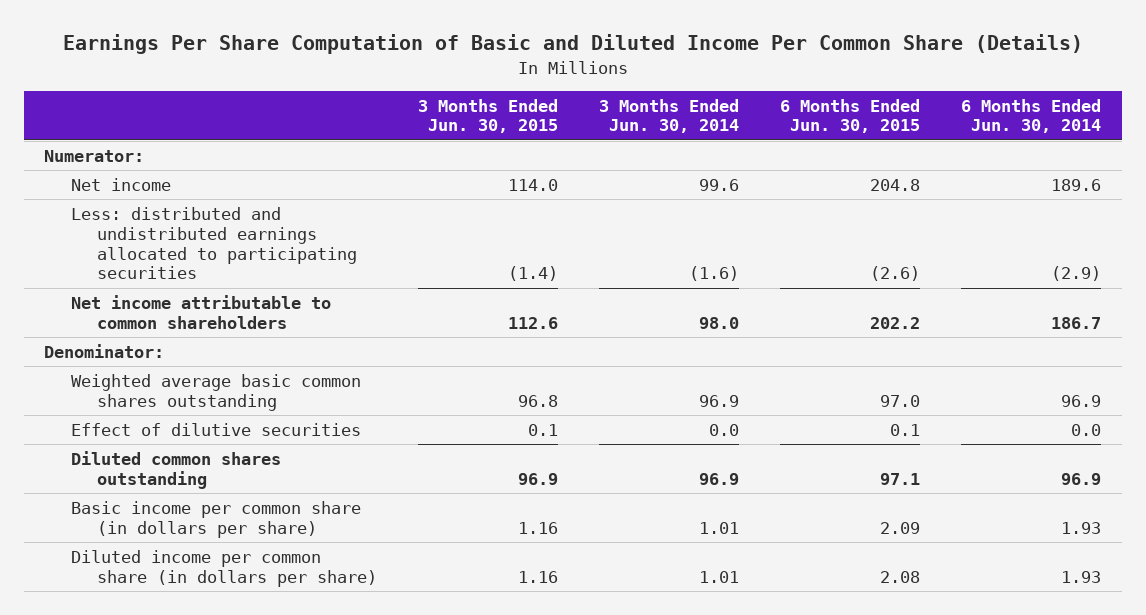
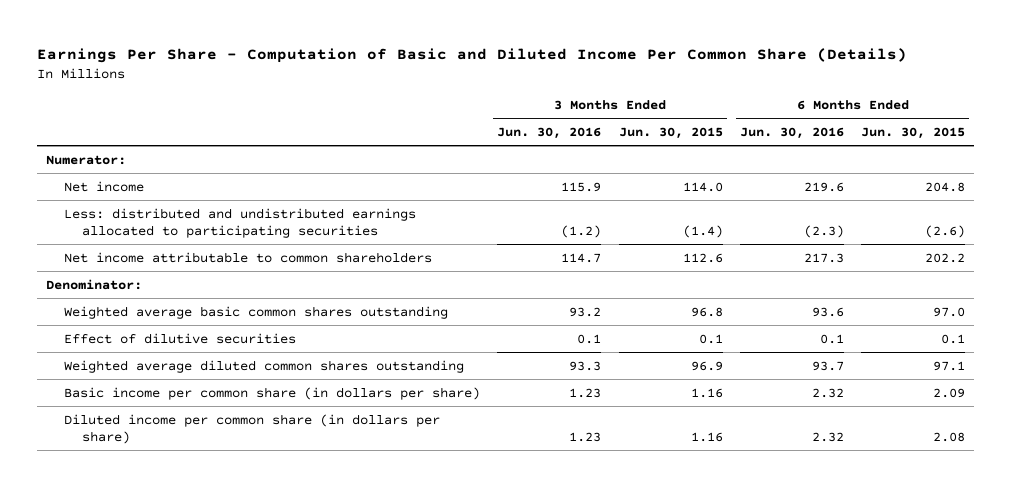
[62,34,1083,55] Earnings Per Share Computation of Basic and Diluted Income Per Common Share (Details) -> [37,47,908,63] Earnings Per Share - Computation of Basic and Diluted Income Per Common Share (Details)
[599,98,740,134] 3 Months Ended Jun. 30, 2014 -> none
[961,98,1102,134] 6 Months Ended Jun. 30, 2014 -> none
none -> [497,126,602,139] Jun. 30, 2016
none -> [739,126,844,139] Jun. 30, 2016
[70,450,281,489] Diluted common shares outstanding -> [64,359,465,373] Weighted average diluted common shares outstanding

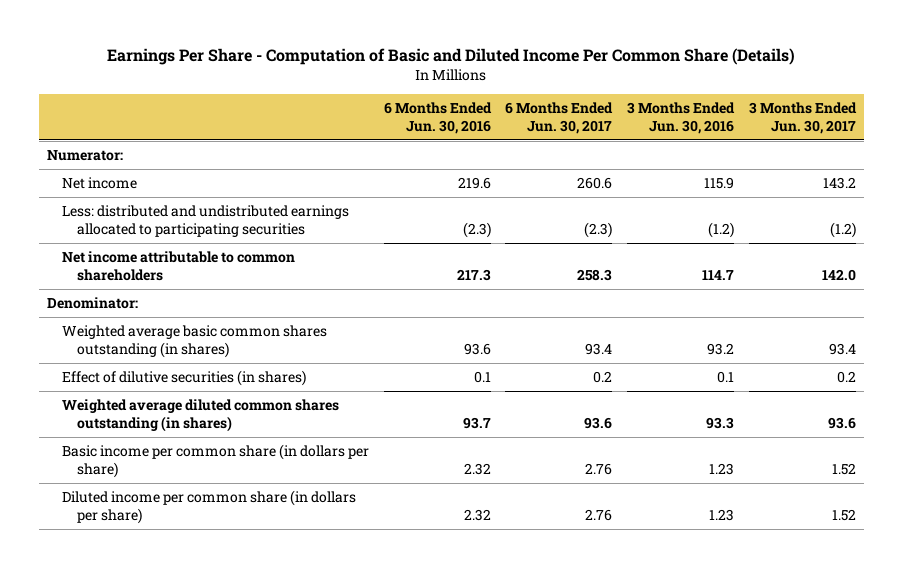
[618,126,723,139] Jun. 30, 2015 -> none
[861,126,966,139] Jun. 30, 2015 -> none
none -> [505,101,614,134] 6 Months Ended Jun. 30, 2017
none -> [749,101,858,134] 3 Months Ended Jun. 30, 2017
[64,305,449,319] Weighted average basic common shares outstanding -> [61,324,327,358] Weighted average basic common shares outstanding (in shares)
[64,332,297,344] Effect of dilutive securities -> [61,369,306,386] Effect of dilutive securities (in shares)
[64,359,465,373] Weighted average diluted common shares outstanding -> [61,398,339,432] Weighted average diluted common shares outstanding (in shares)

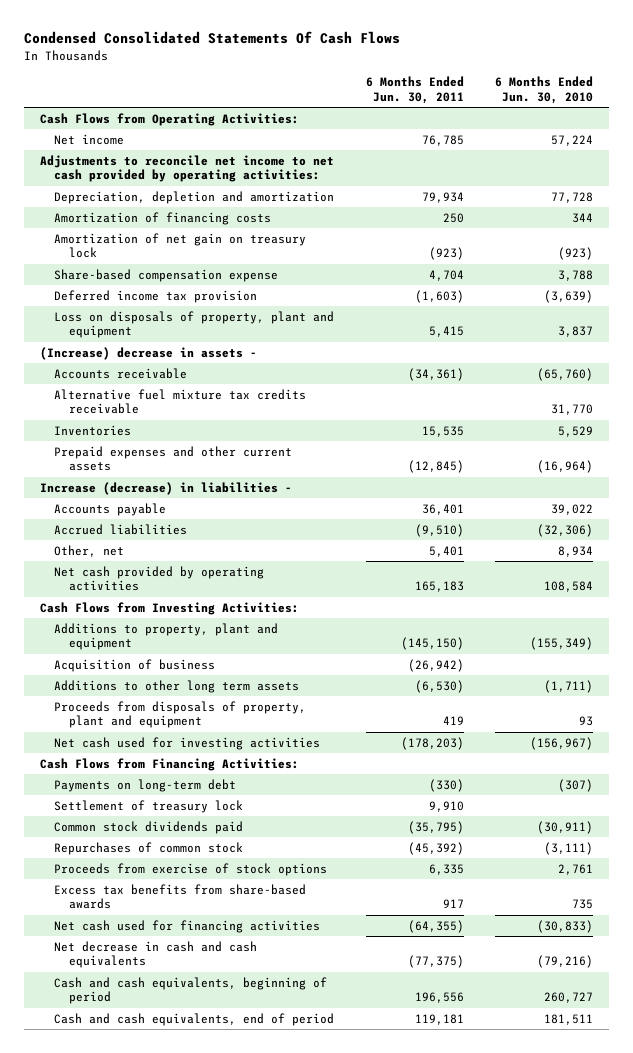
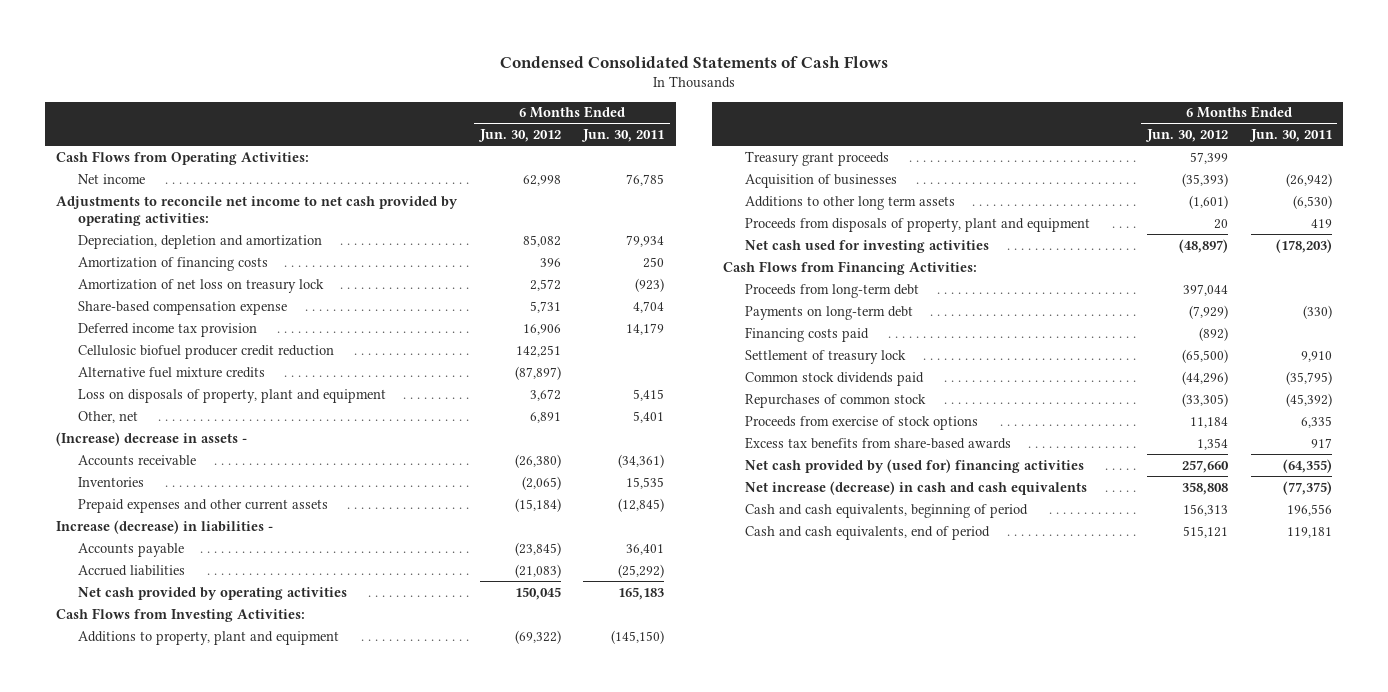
[24,31,401,45] Condensed Consolidated Statements Of Cash Flows -> [499,55,888,68] Condensed Consolidated Statements of Cash Flows
[495,76,594,105] 6 Months Ended Jun. 30, 2010 -> none
none -> [477,129,561,143] Jun. 30, 2012
[54,232,307,259] Amortization of net gain on treasury lock -> [78,278,325,293] Amortization of net loss on treasury lock
[414,289,464,303] (1,603) -> [626,322,665,335] 14,179
none -> [78,344,335,359] Cellulosic biofuel producer credit reduction
none -> [78,366,266,378] Alternative fuel mixture credits
[54,544,125,557] Other, net -> [78,410,139,423] Other, net
[54,388,307,415] Alternative fuel mixture tax credits receivable -> none
[414,523,464,537] (9,510) -> [618,563,665,578] (25,292)
none -> [745,150,890,166] Treasury grant proceeds
[54,658,216,672] Acquisition of business -> [745,173,898,188] Acquisition of businesses
none -> [745,283,920,298] Proceeds from long-term debt
none -> [745,326,870,342] Financing costs paid
[54,919,321,933] Net cash used for financing activities -> [745,458,1085,473] Net cash provided by (used for) financing activities
[54,940,258,969] Net decrease in cash and cash equivalents -> [745,480,1088,495] Net increase (decrease) in cash and cash equivalents

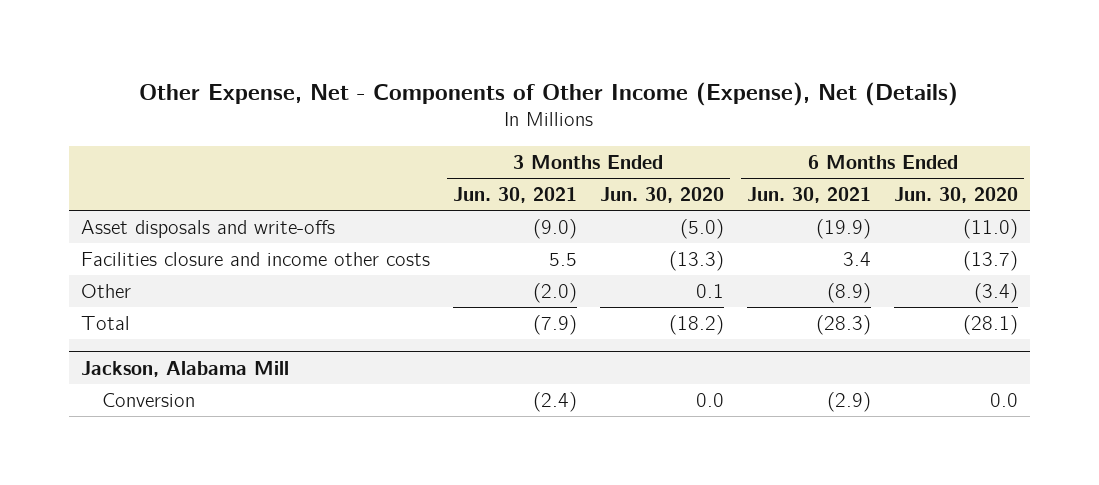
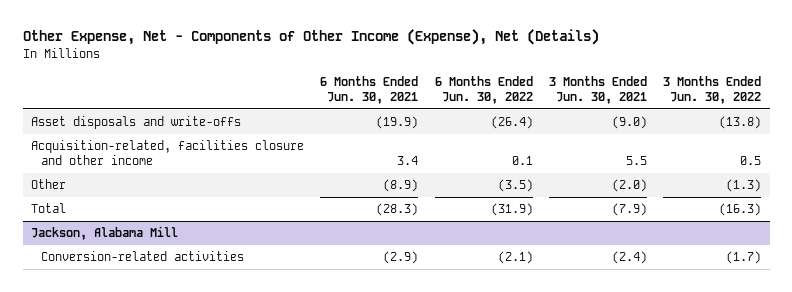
[599,187,724,204] Jun. 30, 2020 -> none
[894,187,1019,204] Jun. 30, 2020 -> none
none -> [434,75,533,105] 6 Months Ended Jun. 30, 2022
none -> [663,75,762,105] 3 Months Ended Jun. 30, 2022
[80,251,430,266] Facilities closure and income other costs -> [30,140,304,166] Acquisition-related, facilities closure and other income
[102,392,196,407] Conversion -> [41,251,245,262] Conversion-related activities

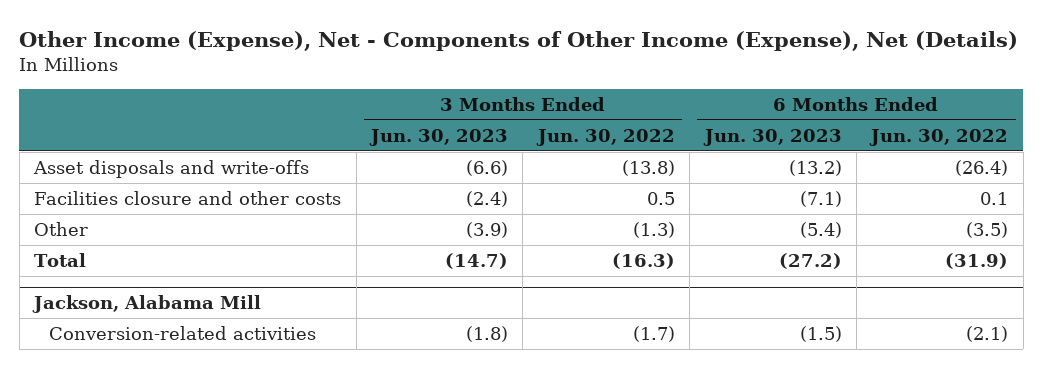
[22,29,599,46] Other Expense, Net - Components of Other Income (Expense), Net (Details) -> [19,30,1019,51] Other Income (Expense), Net - Components of Other Income (Expense), Net (Details)
[320,75,419,105] 6 Months Ended Jun. 30, 2021 -> none
[549,75,648,105] 3 Months Ended Jun. 30, 2021 -> none
none -> [369,128,509,146] Jun. 30, 2023
none -> [702,128,842,146] Jun. 30, 2023
[30,140,304,166] Acquisition-related, facilities closure and other income -> [34,190,342,205] Facilities closure and other costs

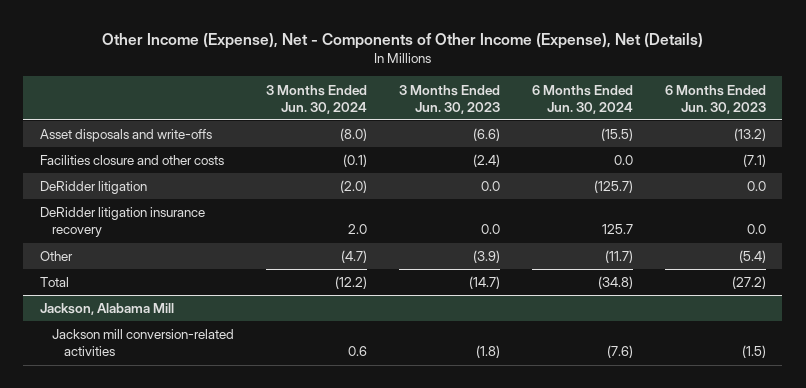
[535,128,675,146] Jun. 30, 2022 -> none
[869,128,1009,146] Jun. 30, 2022 -> none
none -> [265,84,367,114] 3 Months Ended Jun. 30, 2024
none -> [532,84,634,114] 6 Months Ended Jun. 30, 2024
none -> [39,181,147,195] DeRidder litigation
none -> [39,207,205,238] DeRidder litigation insurance recovery
[49,325,317,340] Conversion-related activities -> [51,329,234,357] Jackson mill conversion-related activities

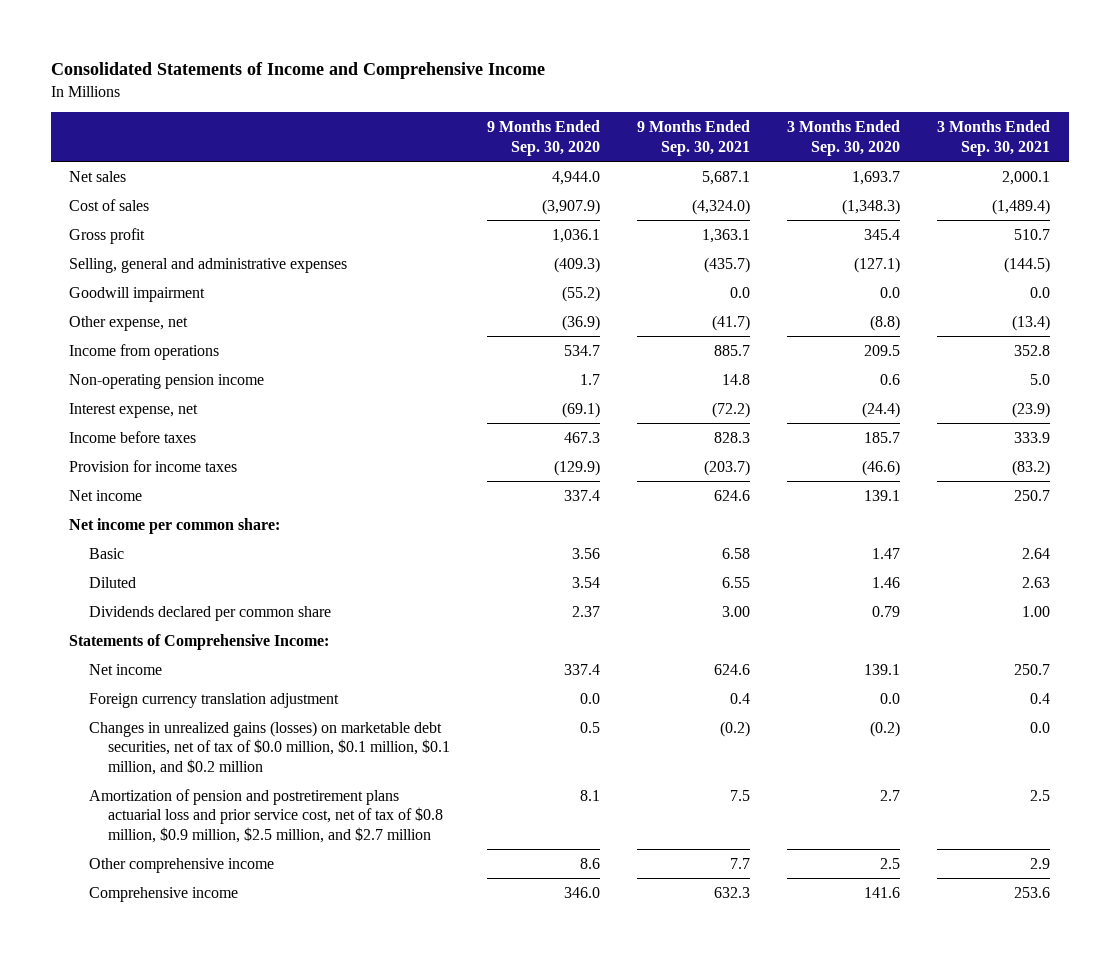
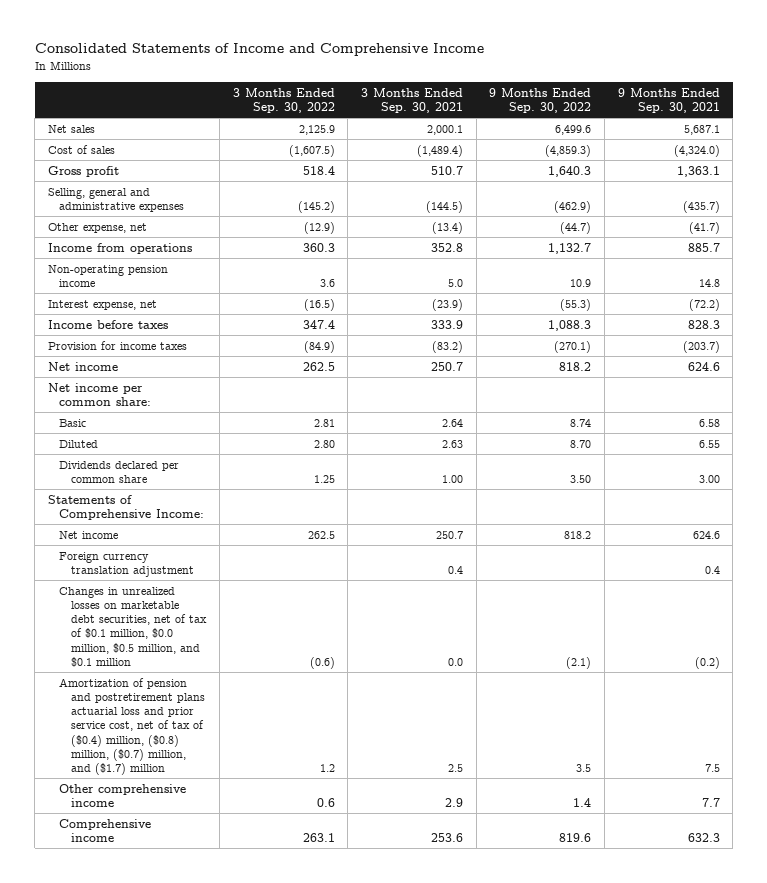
[487,120,601,156] 9 Months Ended Sep. 30, 2020 -> none
[787,120,901,156] 3 Months Ended Sep. 30, 2020 -> none
none -> [232,87,335,114] 3 Months Ended Sep. 30, 2022
none -> [489,87,592,114] 9 Months Ended Sep. 30, 2022
[69,286,206,302] Goodwill impairment -> none
[88,720,451,775] Changes in unrealized gains (losses) on marketable debt securities, net of tax of $0.0 million, $0.1 million, $0.1 million, and $0.2 million -> [59,586,208,667] Changes in unrealized losses on marketable debt securities, net of tax of $0.1 million, $0.0 million, $0.5 million, and $0.1 million
[88,788,444,843] Amortization of pension and postretirement plans actuarial loss and prior service cost, net of tax of $0.8 million, $0.9 million, $2.5 million, and $2.7 million -> [59,677,206,776] Amortization of pension and postretirement plans actuarial loss and prior service cost, net of tax of ($0.4) million, ($0.8) million, ($0.7) million, and ($1.7) million

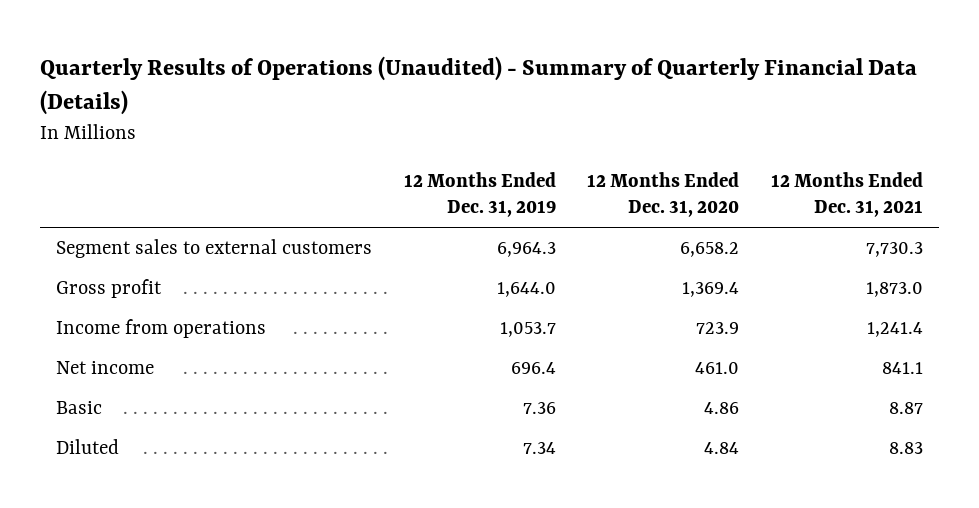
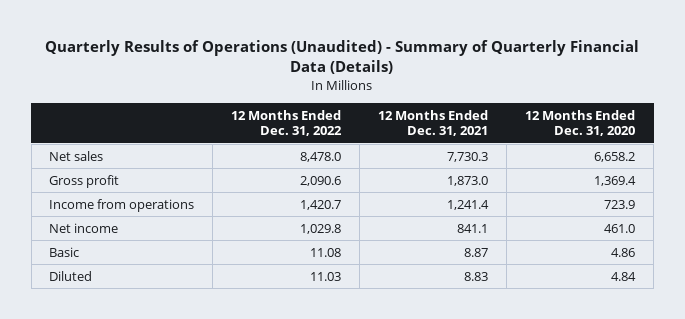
[403,172,556,218] 12 Months Ended Dec. 31, 2019 -> none
none -> [231,109,343,137] 12 Months Ended Dec. 31, 2022
[56,239,373,259] Segment sales to external customers -> [49,150,104,161] Net sales

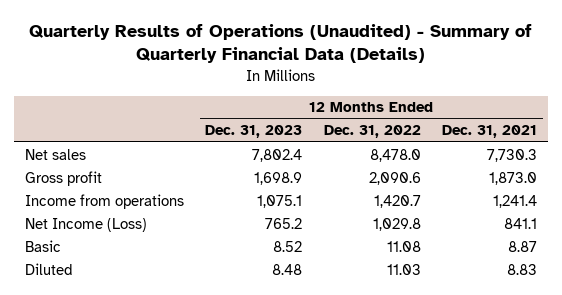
[525,109,636,137] 12 Months Ended Dec. 31, 2020 -> none
none -> [205,125,303,139] Dec. 31, 2023
[49,222,119,233] Net income -> [24,217,147,232] Net Income (Loss)

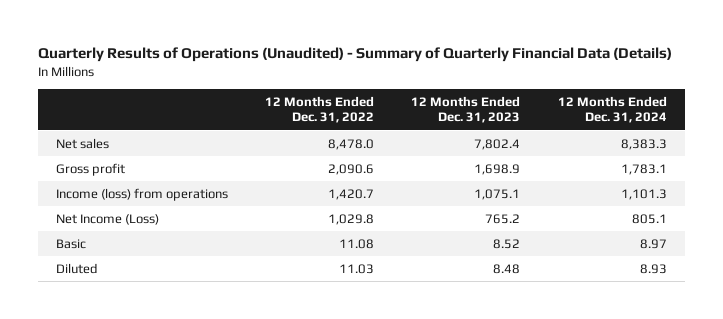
[442,125,538,139] Dec. 31, 2021 -> none
none -> [557,95,667,124] 12 Months Ended Dec. 31, 2024
[24,193,184,209] Income from operations -> [56,187,229,201] Income (loss) from operations

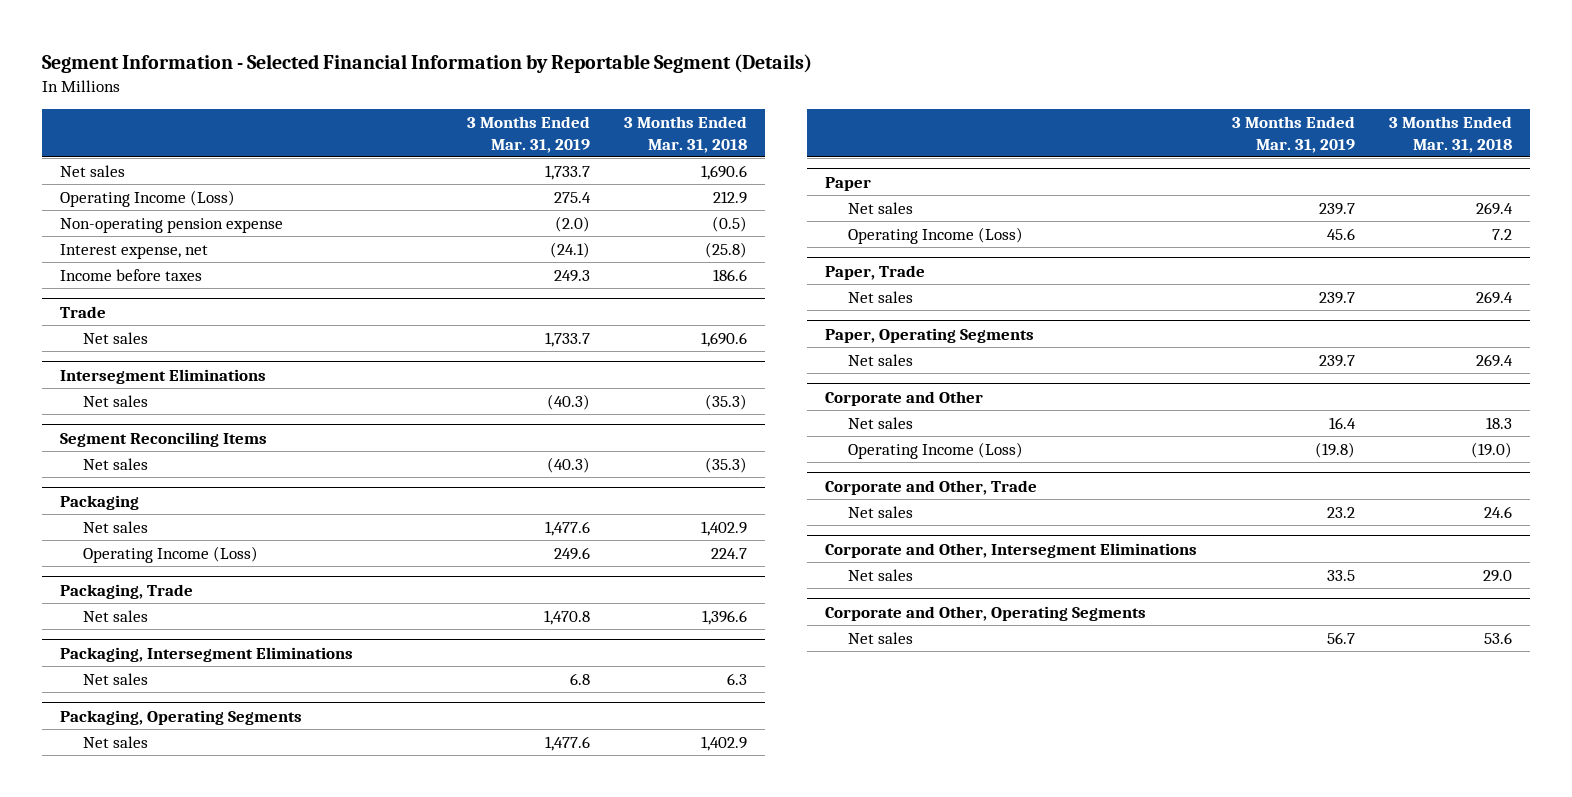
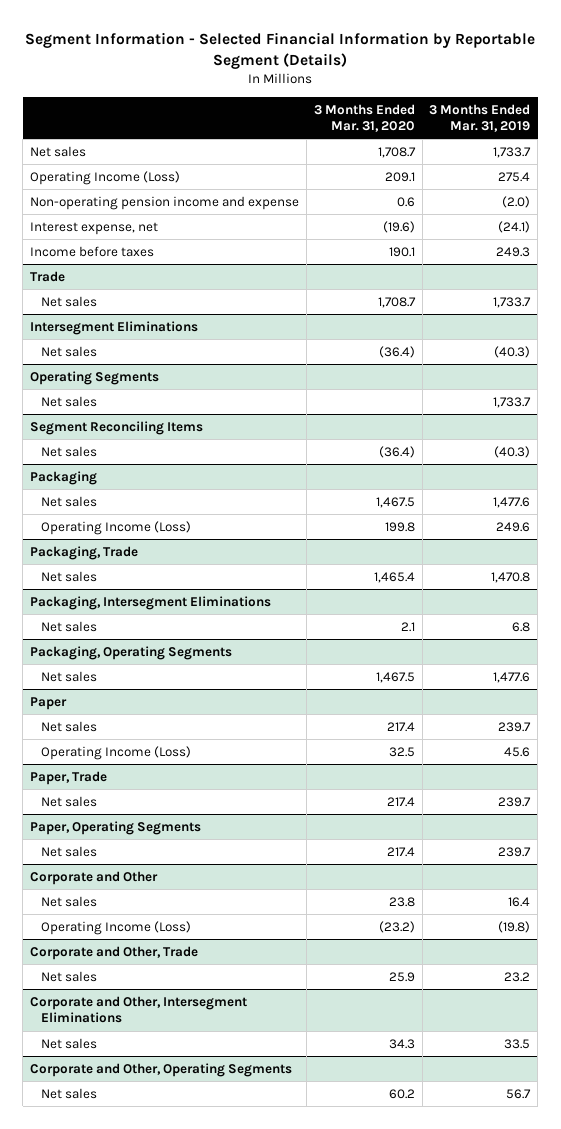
[624,115,748,153] 3 Months Ended Mar. 31, 2018 -> none
none -> [313,103,415,132] 3 Months Ended Mar. 31, 2020
[59,217,283,233] Non-operating pension expense -> [30,195,300,210] Non-operating pension income and expense
none -> [30,370,160,385] Operating Segments
none -> [40,395,97,407] Net sales

